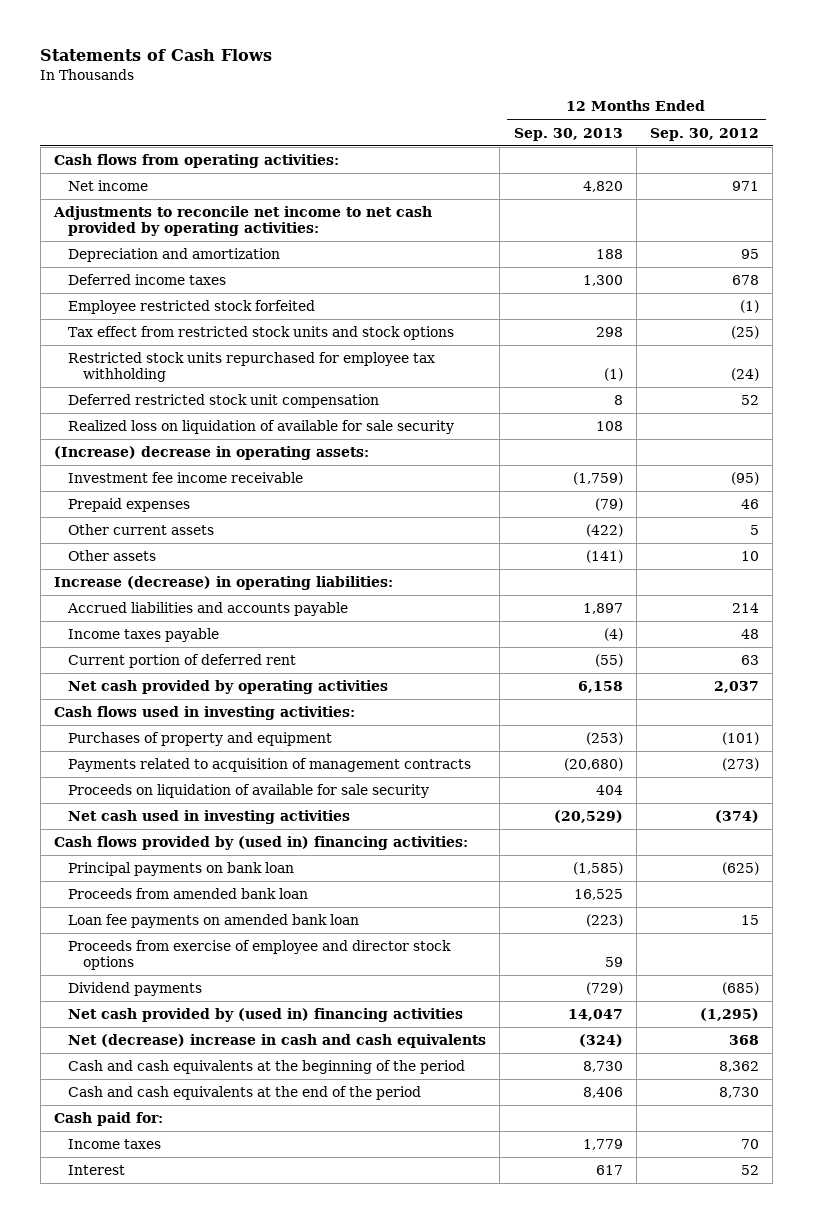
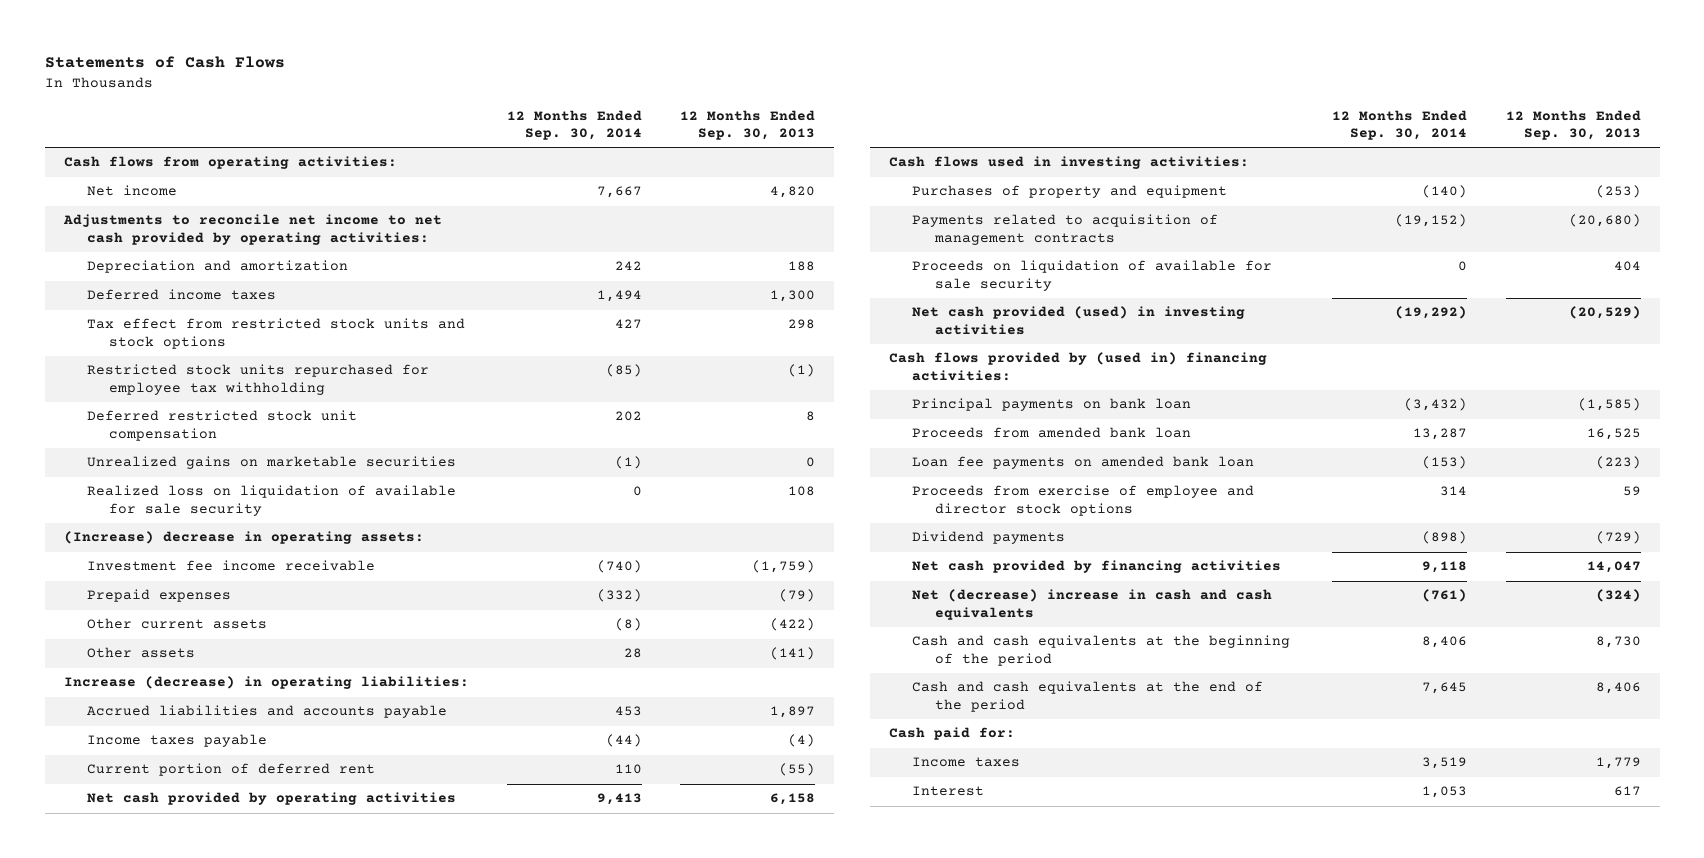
[650,127,760,141] Sep. 30, 2012 -> none
none -> [506,109,642,141] 12 Months Ended Sep. 30, 2014
[68,300,316,315] Employee restricted stock forfeited -> none
none -> [86,456,456,470] Unrealized gains on marketable securities
[68,810,351,825] Net cash used in investing activities -> [912,306,1246,335] Net cash provided (used) in investing activities
[68,1008,464,1023] Net cash provided by (used in) financing activities -> [912,560,1282,574] Net cash provided by financing activities

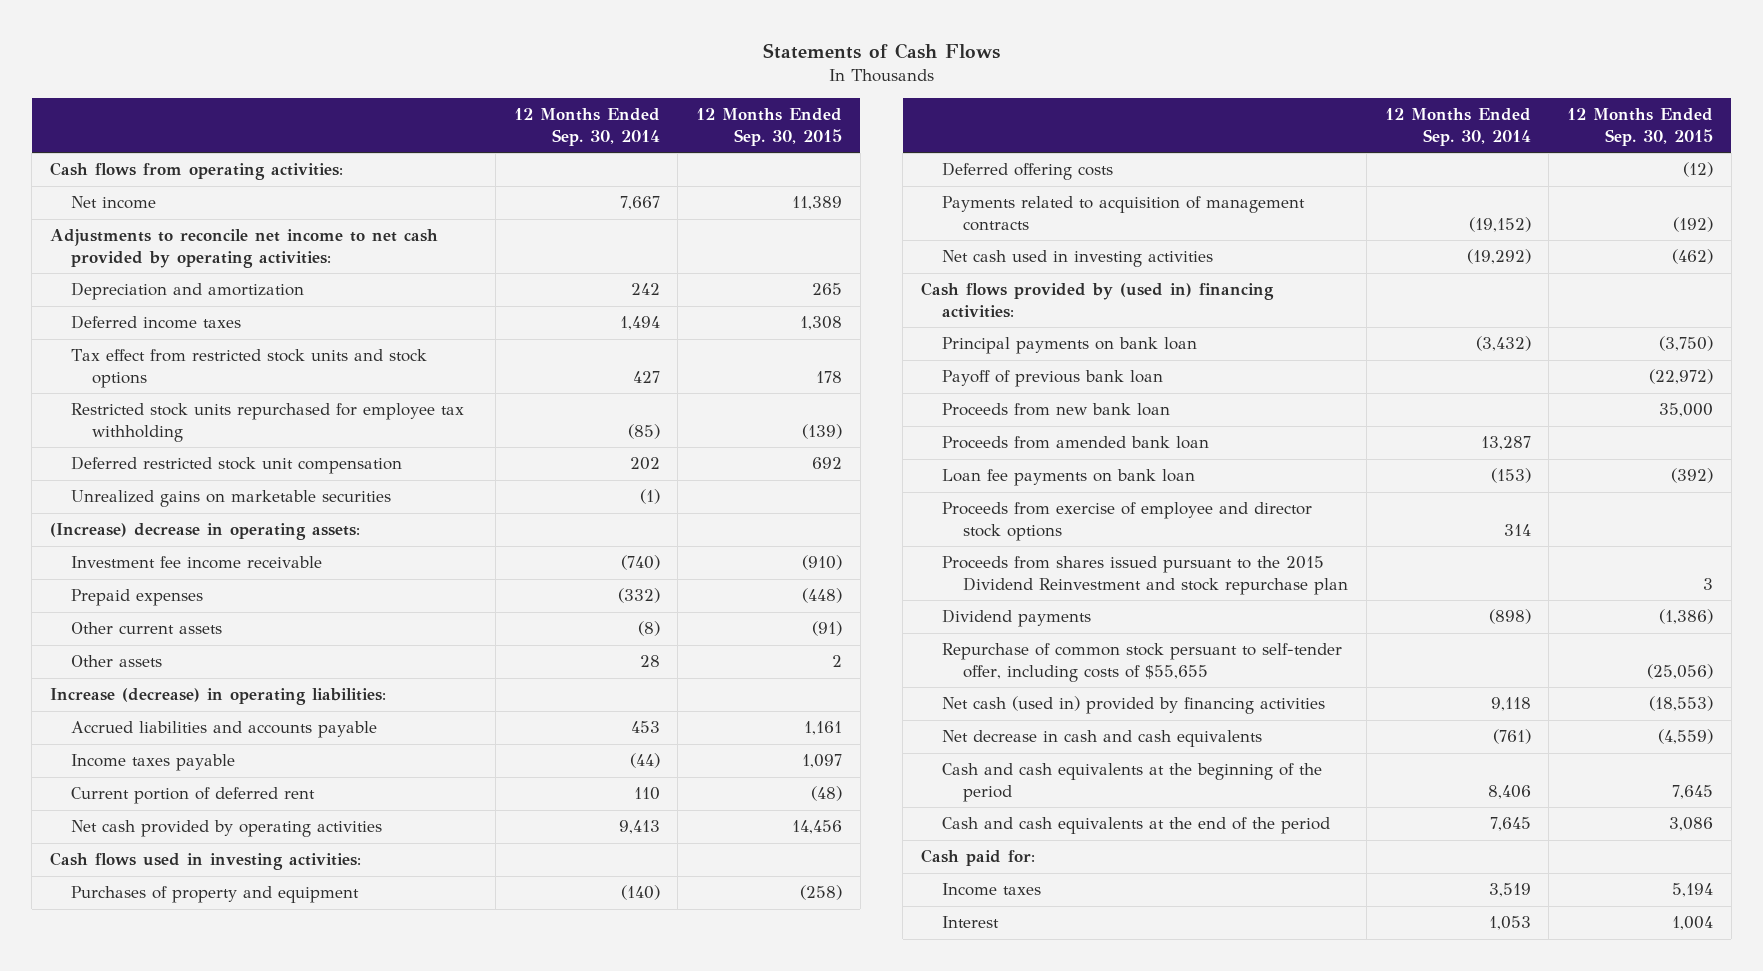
[679,109,815,141] 12 Months Ended Sep. 30, 2013 -> none
none -> [696,107,843,146] 12 Months Ended Sep. 30, 2015
[86,485,456,516] Realized loss on liquidation of available for sale security -> none
none -> [942,162,1114,181] Deferred offering costs
[912,260,1273,291] Proceeds on liquidation of available for sale security -> none
[912,306,1246,335] Net cash provided (used) in investing activities -> [942,250,1214,268] Net cash used in investing activities
none -> [942,370,1164,388] Payoff of previous bank loan
none -> [942,403,1171,417] Proceeds from new bank loan
[912,456,1255,470] Loan fee payments on amended bank loan -> [942,469,1196,487] Loan fee payments on bank loan
none -> [942,556,1349,595] Proceeds from shares issued pursuant to the 2015 Dividend Reinvestment and stock repurchase plan
none -> [942,643,1343,682] Repurchase of common stock persuant to self-tender offer, including costs of $55,655
[912,560,1282,574] Net cash provided by financing activities -> [942,696,1326,715] Net cash (used in) provided by financing activities
[912,589,1273,620] Net (decrease) increase in cash and cash equivalents -> [942,730,1263,748] Net decrease in cash and cash equivalents

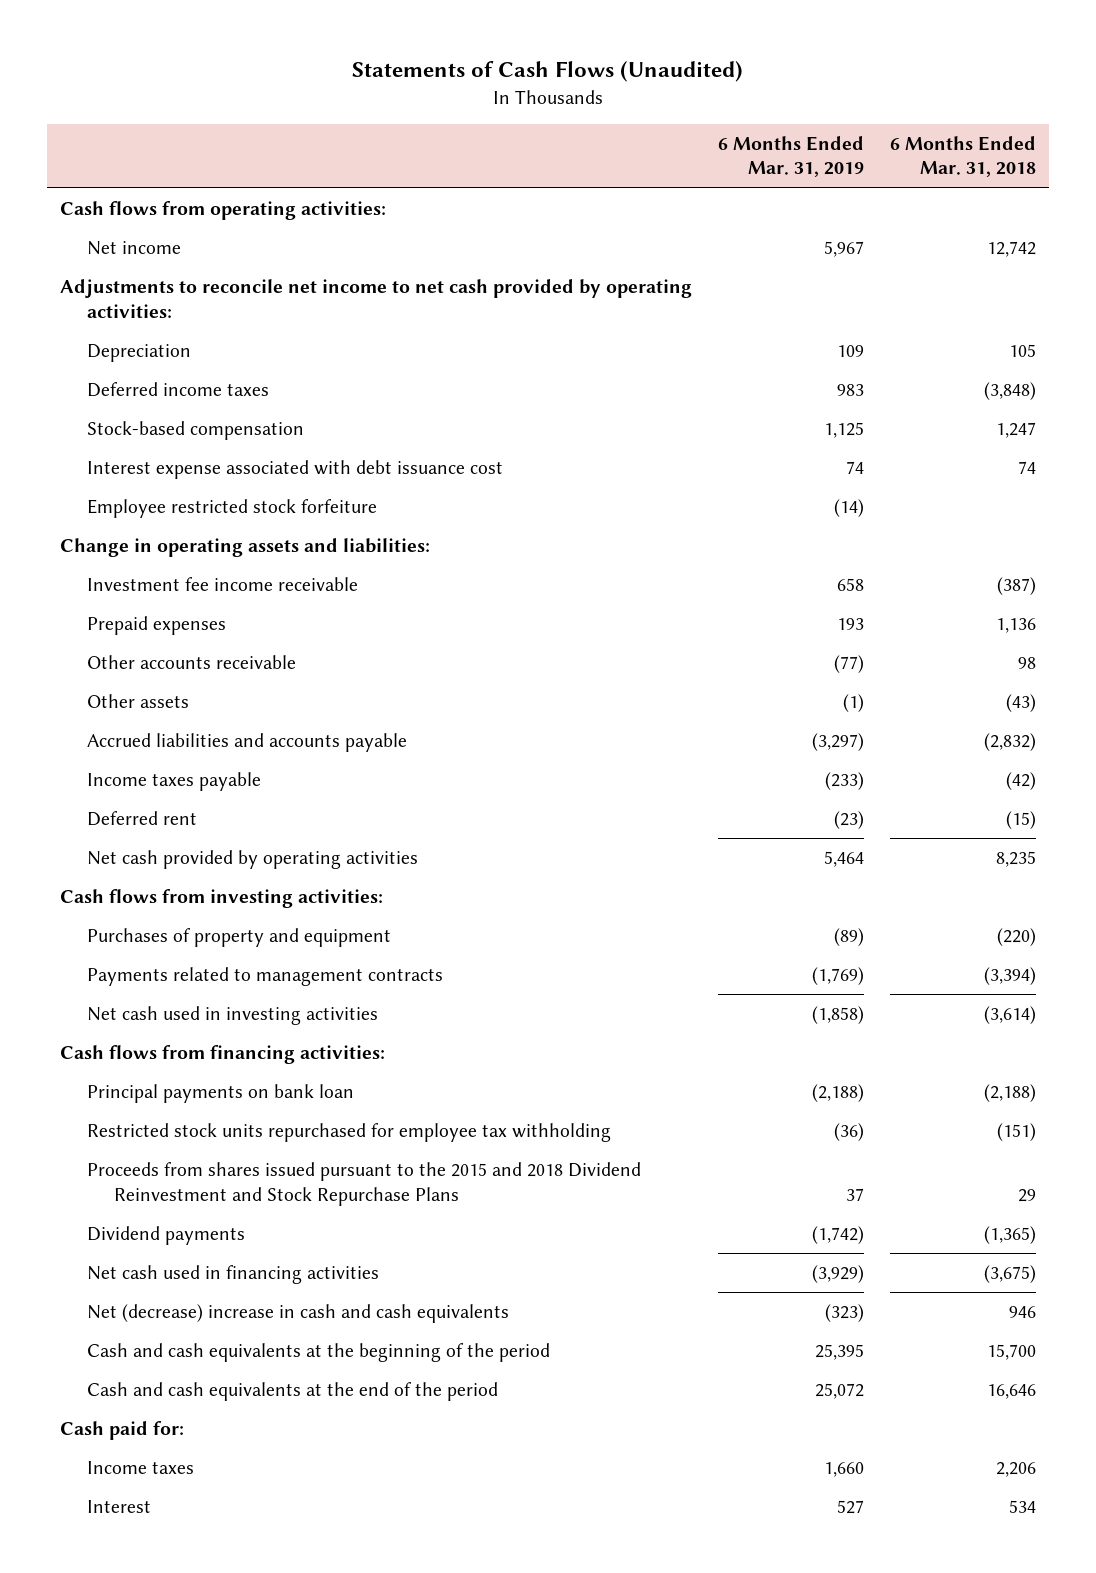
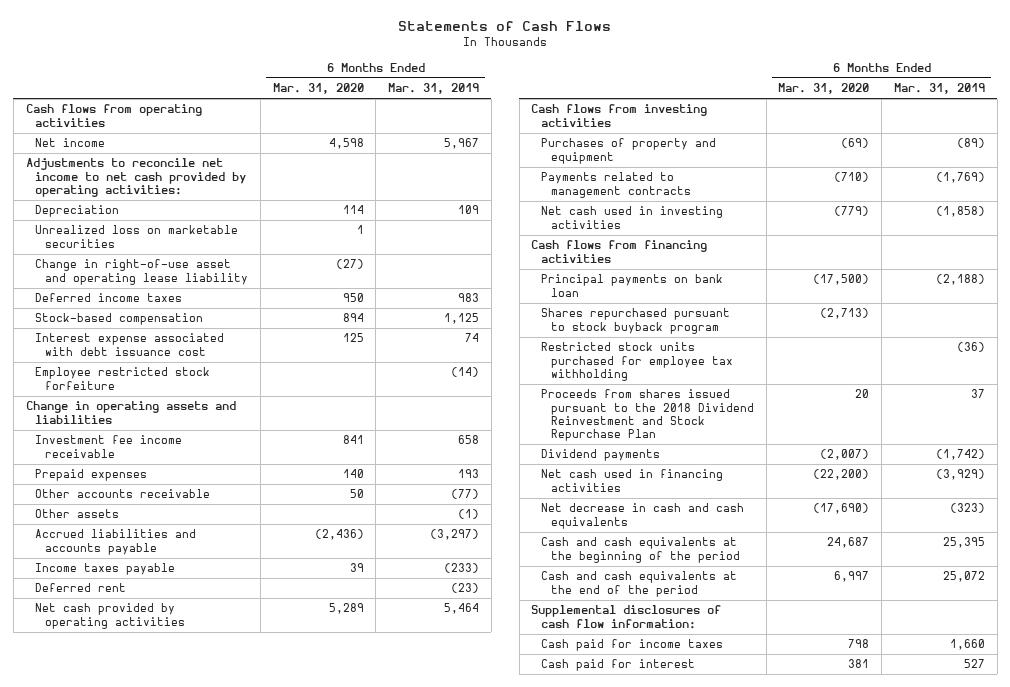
[352,61,744,83] Statements of Cash Flows (Unaudited) -> [398,20,612,31] Statements of Cash Flows
[890,135,1037,178] 6 Months Ended Mar. 31, 2018 -> none
none -> [272,83,364,95] Mar. 31, 2020
[59,201,386,221] Cash flows from operating activities: -> [25,104,202,127] Cash flows from operating activities
none -> [35,225,239,248] Unrealized loss on marketable securities
none -> [35,259,249,285] Change in right-of-use asset and operating lease liability
[59,538,430,558] Change in operating assets and liabilities: -> [25,401,236,424] Change in operating assets and liabilities
[59,889,383,909] Cash flows from investing activities: -> [531,104,708,127] Cash flows from investing activities
[59,1045,385,1065] Cash flows from financing activities: -> [531,240,708,263] Cash flows from financing activities
none -> [541,308,731,334] Shares repurchased pursuant to stock buyback program
[86,1123,611,1143] Restricted stock units repurchased for employee tax withholding -> [541,342,733,381] Restricted stock units purchased for employee tax withholding
[86,1162,641,1206] Proceeds from shares issued pursuant to the 2015 and 2018 Dividend Reinvestment and Stock Repurchase Plans -> [541,389,754,442] Proceeds from shares issued pursuant to the 2018 Dividend Reinvestment and Stock Repurchase Plan
[86,1304,509,1324] Net (decrease) increase in cash and cash equivalents -> [541,503,745,529] Net decrease in cash and cash equivalents
[59,1421,184,1441] Cash paid for: -> none
none -> [531,605,722,629] Supplemental disclosures of cash flow information:
[86,1461,194,1475] Income taxes -> [541,639,724,652] Cash paid for income taxes
[86,1500,151,1514] Interest -> [541,659,696,672] Cash paid for interest

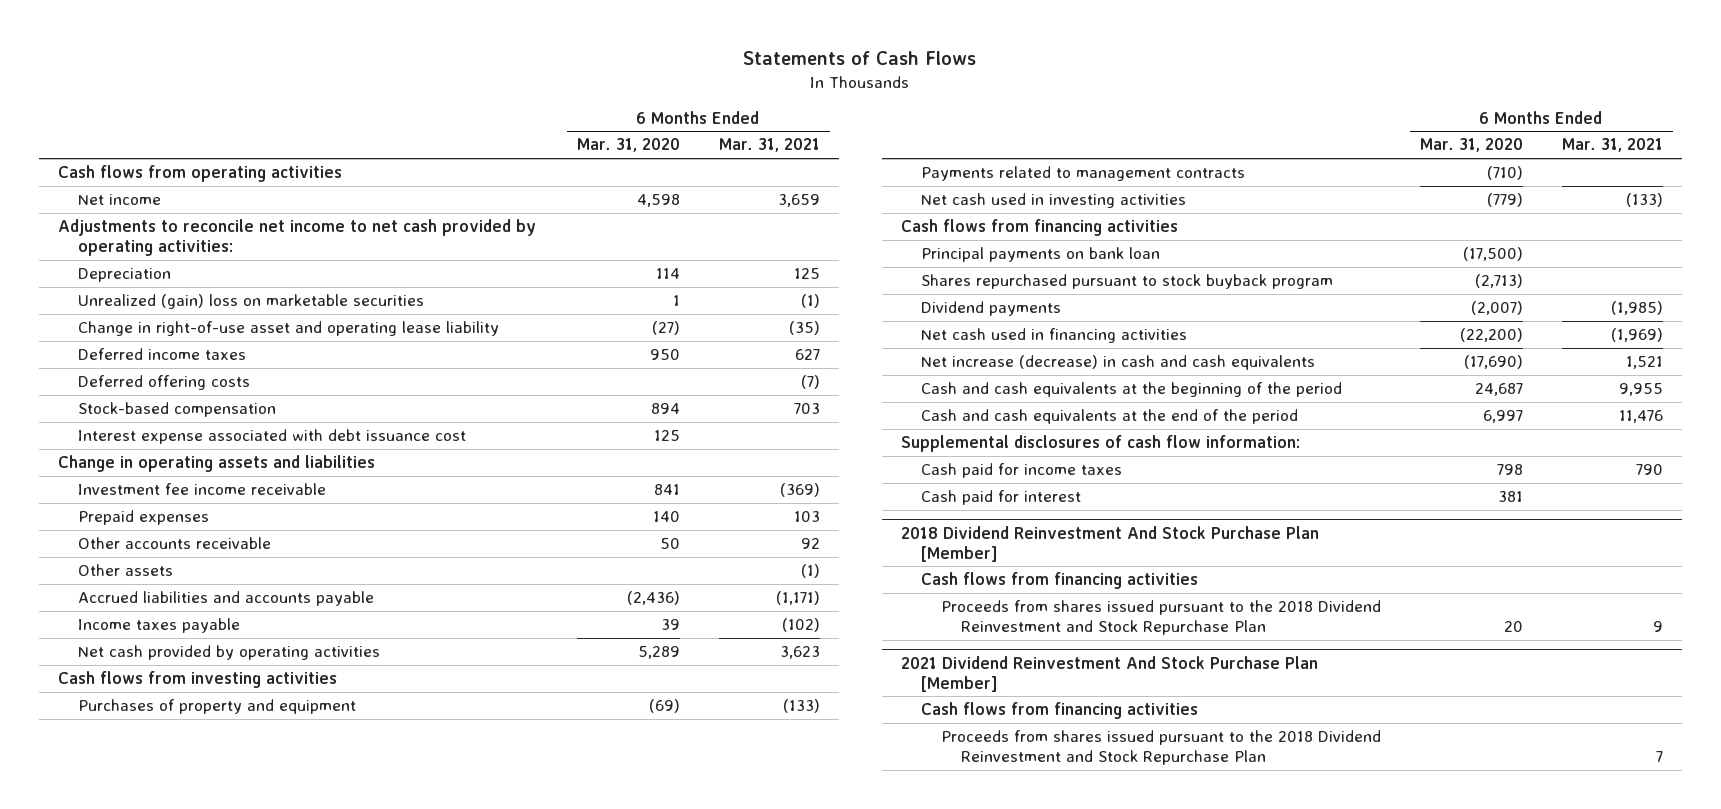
[387,83,479,95] Mar. 31, 2019 -> none
none -> [718,138,820,153] Mar. 31, 2021
[35,225,239,248] Unrealized loss on marketable securities -> [78,294,425,310] Unrealized (gain) loss on marketable securities
none -> [78,375,251,391] Deferred offering costs
[35,367,211,390] Employee restricted stock forfeiture -> none
[35,583,127,593] Deferred rent -> none
[541,342,733,381] Restricted stock units purchased for employee tax withholding -> none
[541,389,754,442] Proceeds from shares issued pursuant to the 2018 Dividend Reinvestment and Stock Repurchase Plan -> none
[541,503,745,529] Net decrease in cash and cash equivalents -> [921,355,1316,371] Net increase (decrease) in cash and cash equivalents
none -> [901,526,1320,562] 2018 Dividend Reinvestment And Stock Purchase Plan [Member]
none -> [921,572,1199,590] Cash flows from financing activities
none -> [941,600,1382,635] Proceeds from shares issued pursuant to the 2018 Dividend Reinvestment and Stock Repurchase Plan
none -> [901,656,1319,692] 2021 Dividend Reinvestment And Stock Purchase Plan [Member]
none -> [921,702,1199,720] Cash flows from financing activities
none -> [941,730,1382,765] Proceeds from shares issued pursuant to the 2018 Dividend Reinvestment and Stock Repurchase Plan

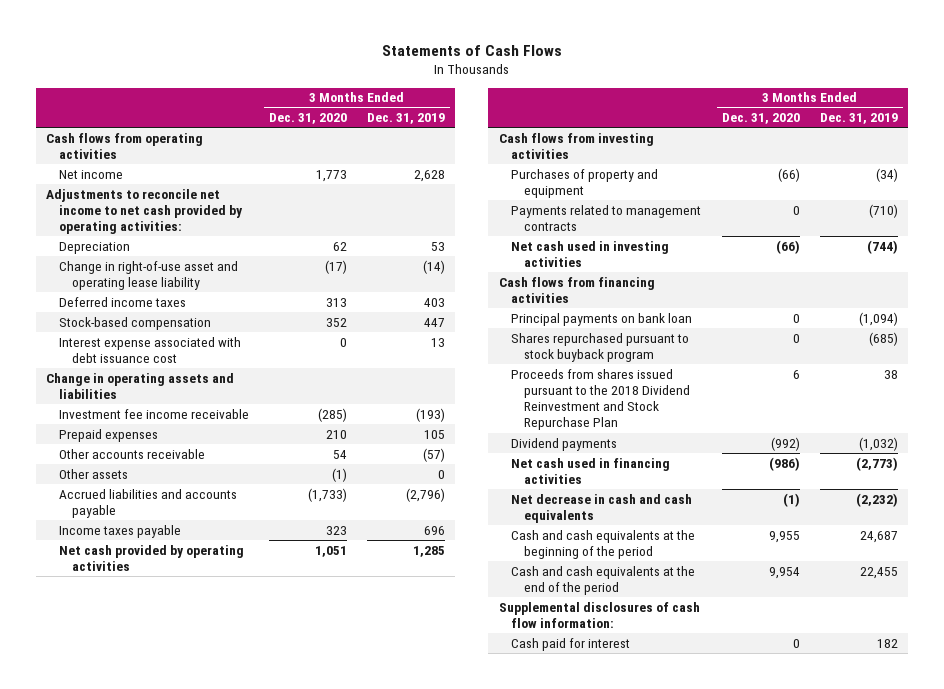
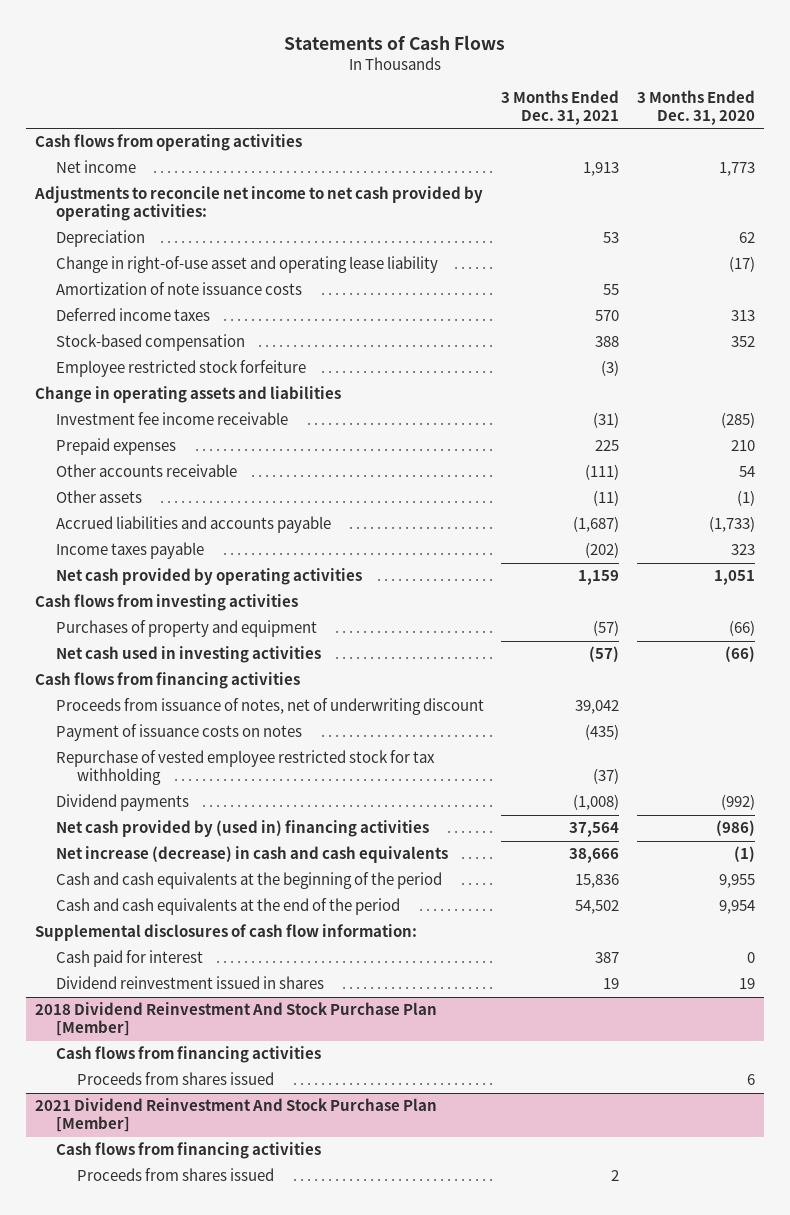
[367,112,446,124] Dec. 31, 2019 -> none
none -> [501,90,620,126] 3 Months Ended Dec. 31, 2021
none -> [56,282,303,296] Amortization of note issuance costs
[58,336,241,363] Interest expense associated with debt issuance cost -> none
none -> [56,360,307,378] Employee restricted stock forfeiture
[511,204,702,231] Payments related to management contracts -> none
[511,312,693,326] Principal payments on bank loan -> none
[511,332,690,362] Shares repurchased pursuant to stock buyback program -> none
[511,368,691,431] Proceeds from shares issued pursuant to the 2018 Dividend Reinvestment and Stock Repurchase Plan -> none
none -> [56,698,485,716] Proceeds from issuance of notes, net of underwriting discount
none -> [56,724,303,742] Payment of issuance costs on notes
none -> [56,750,436,786] Repurchase of vested employee restricted stock for tax withholding
[511,457,671,484] Net cash used in financing activities -> [56,820,430,838] Net cash provided by (used in) financing activities
[511,493,693,523] Net decrease in cash and cash equivalents -> [56,846,449,864] Net increase (decrease) in cash and cash equivalents
none -> [56,976,325,990] Dividend reinvestment issued in shares
none -> [34,1002,437,1037] 2018 Dividend Reinvestment And Stock Purchase Plan [Member]
none -> [56,1046,322,1064] Cash flows from financing activities
none -> [77,1072,275,1086] Proceeds from shares issued
none -> [34,1098,437,1133] 2021 Dividend Reinvestment And Stock Purchase Plan [Member]
none -> [56,1142,322,1160] Cash flows from financing activities
none -> [77,1168,275,1182] Proceeds from shares issued

